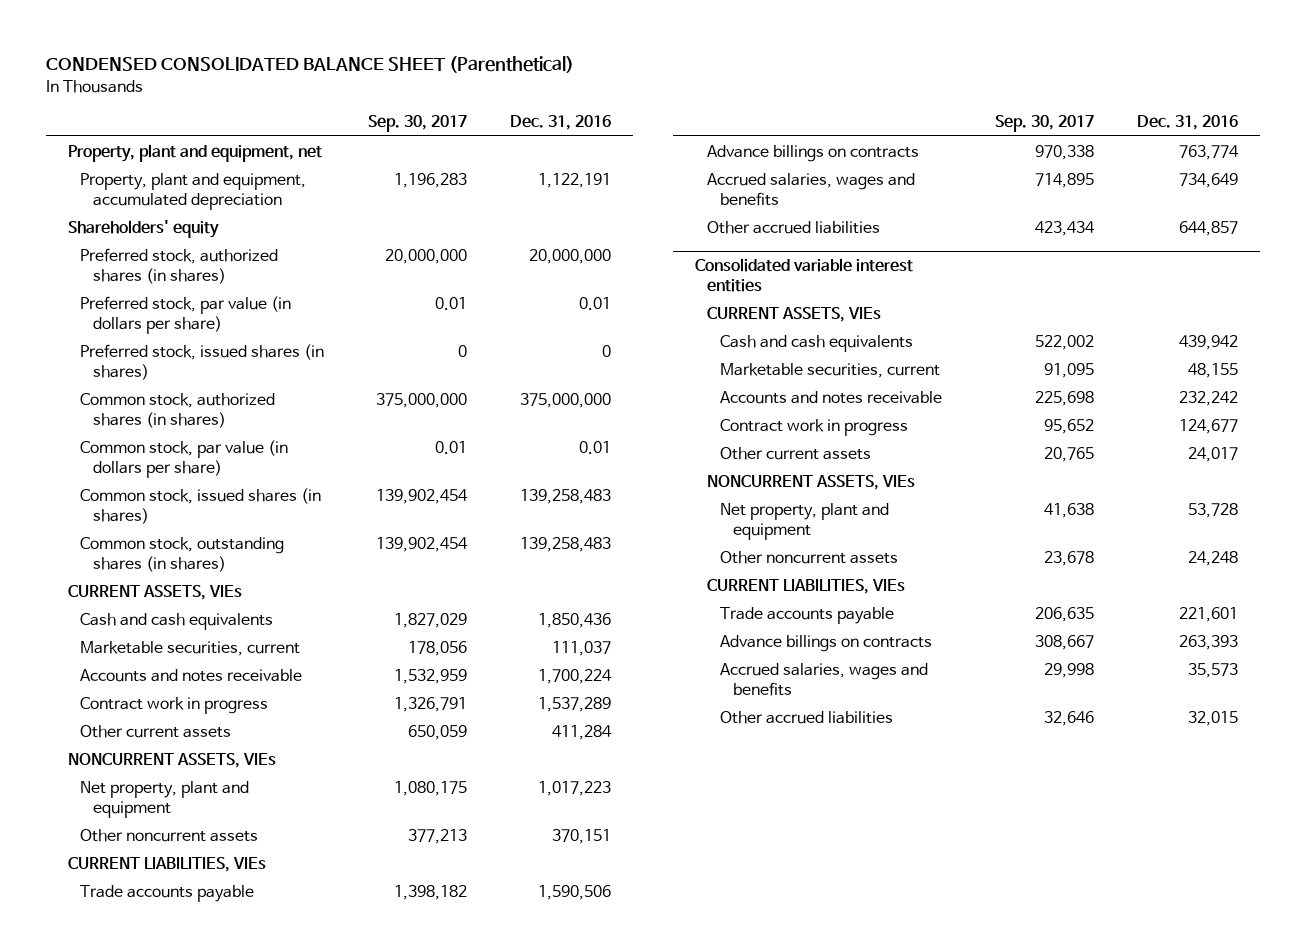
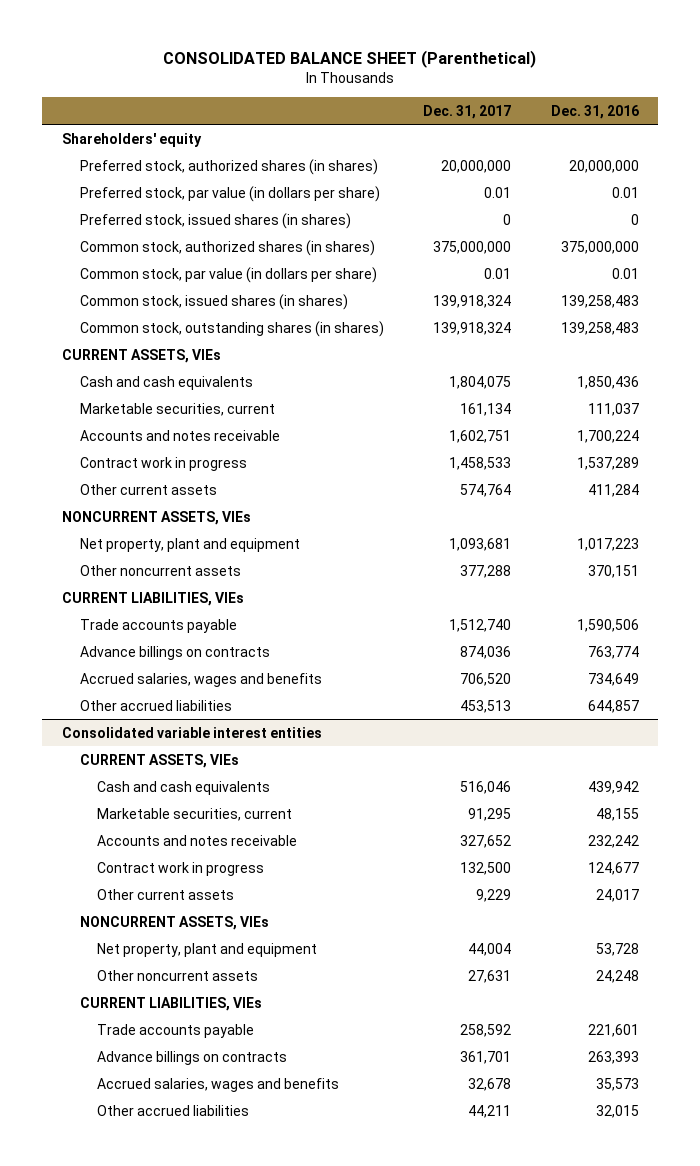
[45,56,574,74] CONDENSED CONSOLIDATED BALANCE SHEET (Parenthetical) -> [163,50,537,69] CONSOLIDATED BALANCE SHEET (Parenthetical)
[367,115,467,133] Sep. 30, 2017 -> none
none -> [423,104,512,119] Dec. 31, 2017
[67,143,322,162] Property, plant and equipment, net -> none
[80,172,307,210] Property, plant and equipment, accumulated depreciation -> none

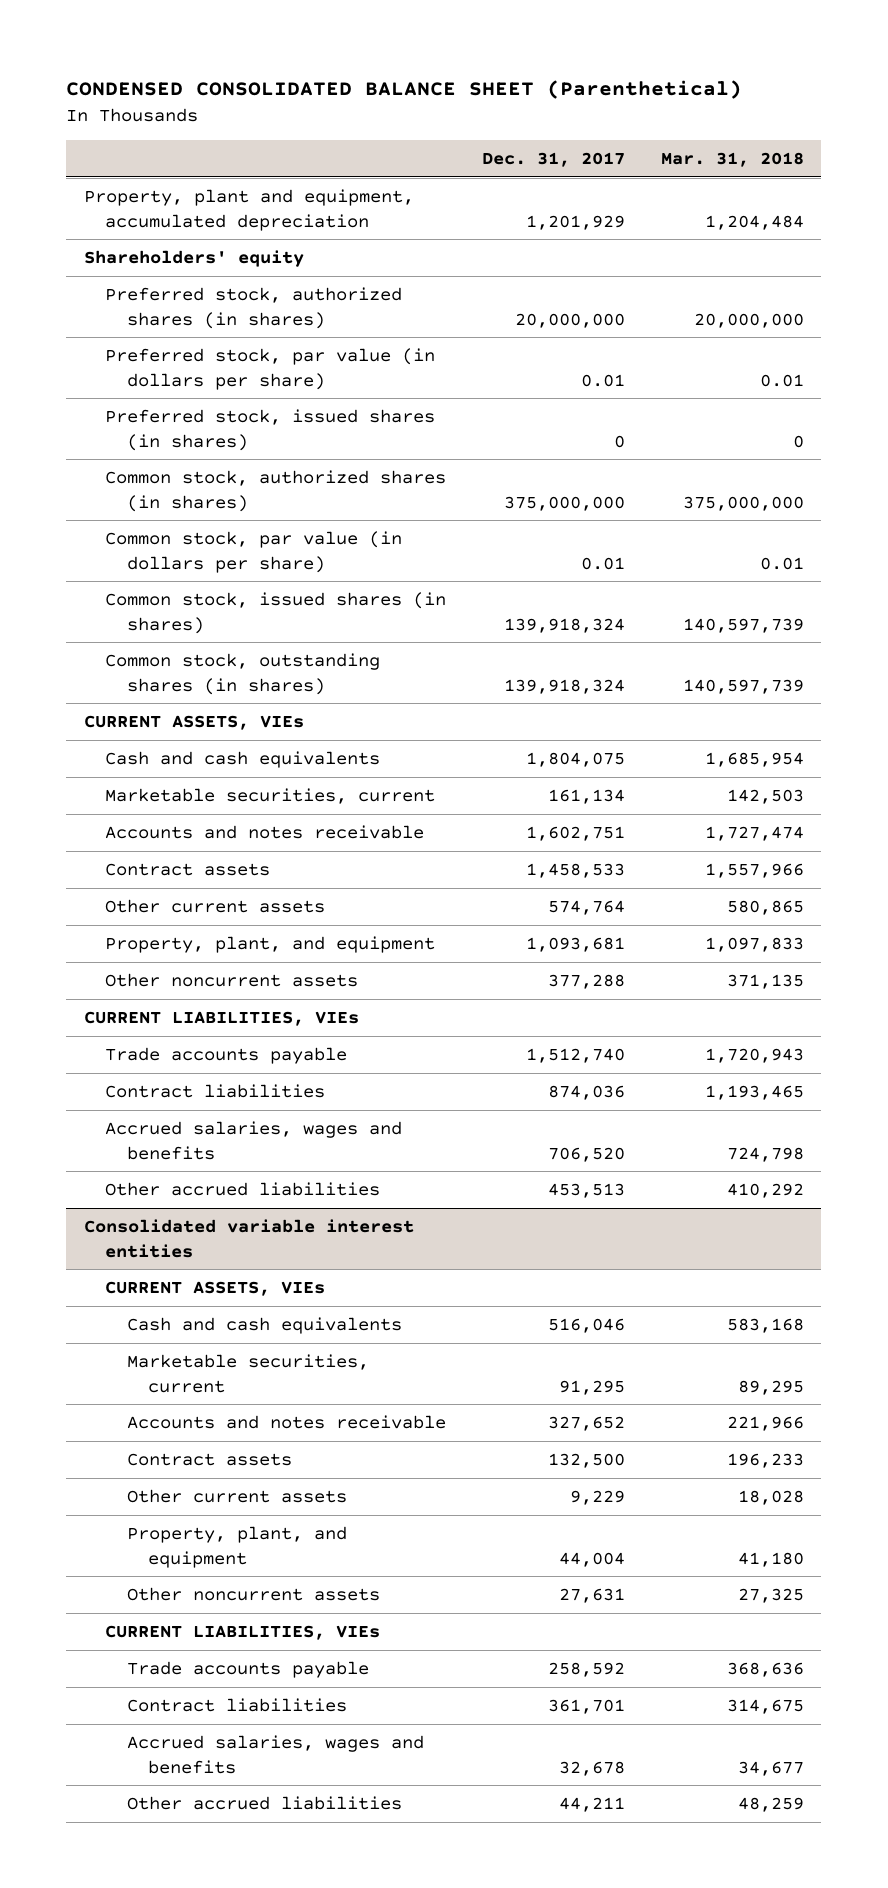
[163,50,537,69] CONSOLIDATED BALANCE SHEET (Parenthetical) -> [66,80,743,100] CONDENSED CONSOLIDATED BALANCE SHEET (Parenthetical)
[550,104,639,119] Dec. 31, 2016 -> none
none -> [660,151,804,167] Mar. 31, 2018
none -> [83,189,414,231] Property, plant and equipment, accumulated depreciation
[79,456,247,471] Contract work in progress -> [105,863,271,877] Contract assets
[61,510,251,525] NONCURRENT ASSETS, VIEs -> none
[79,537,300,552] Net property, plant and equipment -> [105,936,436,954] Property, plant, and equipment
[79,645,270,660] Advance billings on contracts -> [105,1084,326,1099] Contract liabilities
[97,861,265,876] Contract work in progress -> [126,1453,292,1467] Contract assets
[79,915,269,930] NONCURRENT ASSETS, VIEs -> none
[97,942,318,957] Net property, plant and equipment -> [126,1526,347,1568] Property, plant, and equipment
[97,1050,288,1065] Advance billings on contracts -> [126,1698,347,1713] Contract liabilities

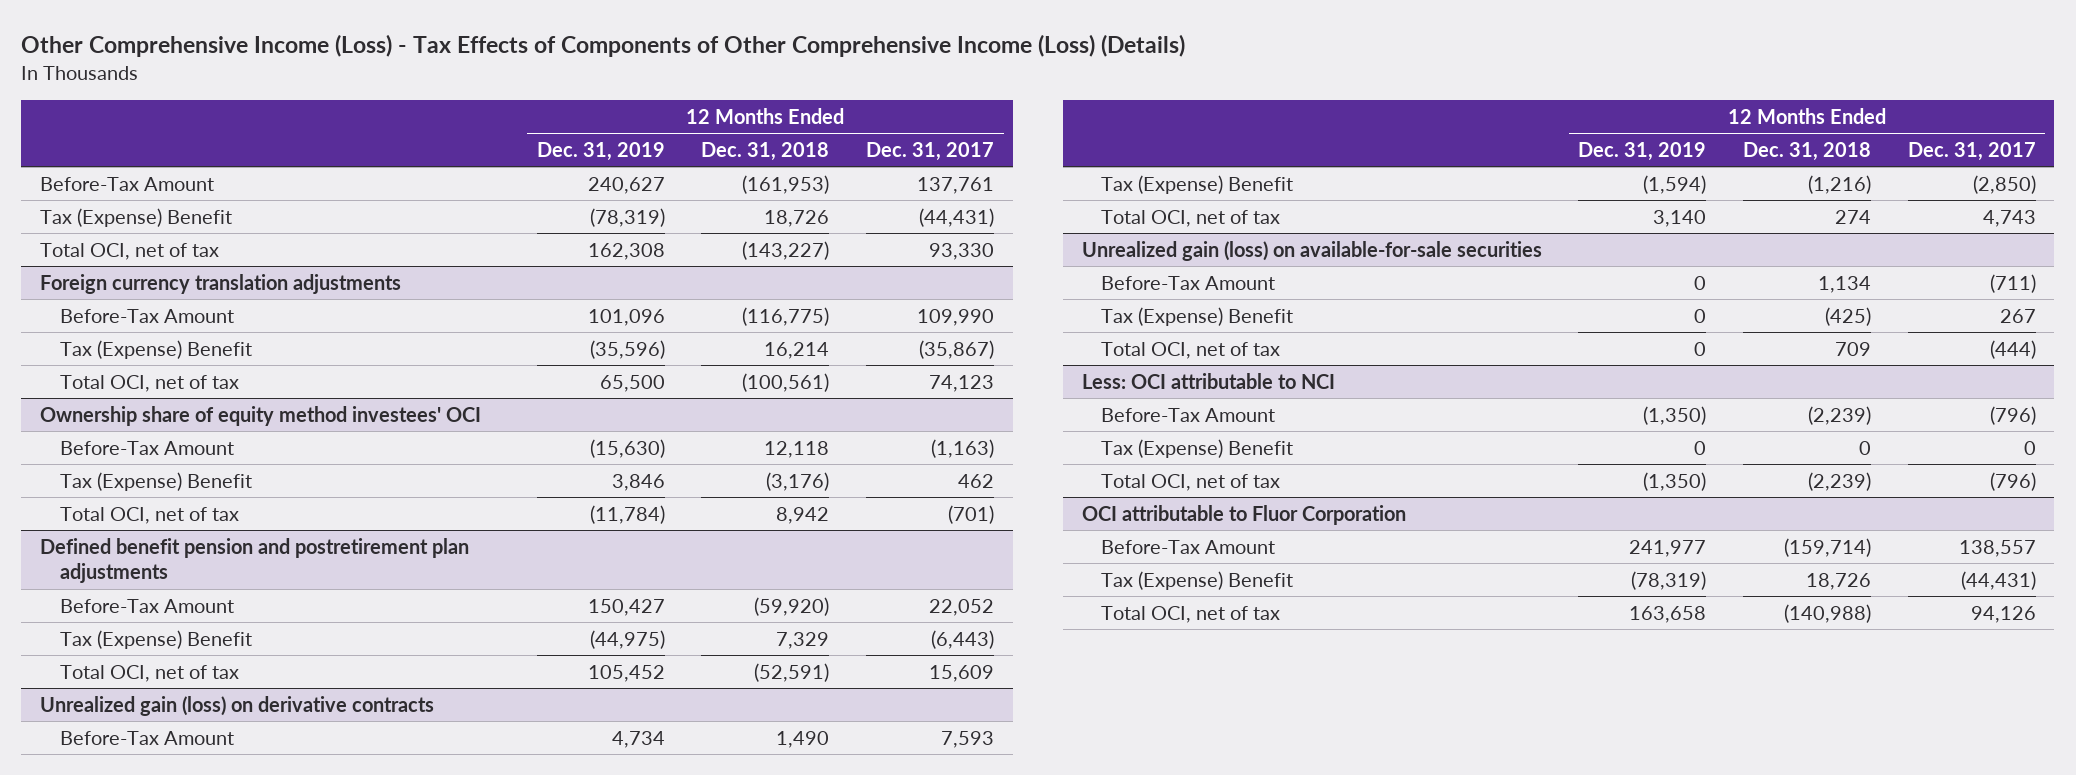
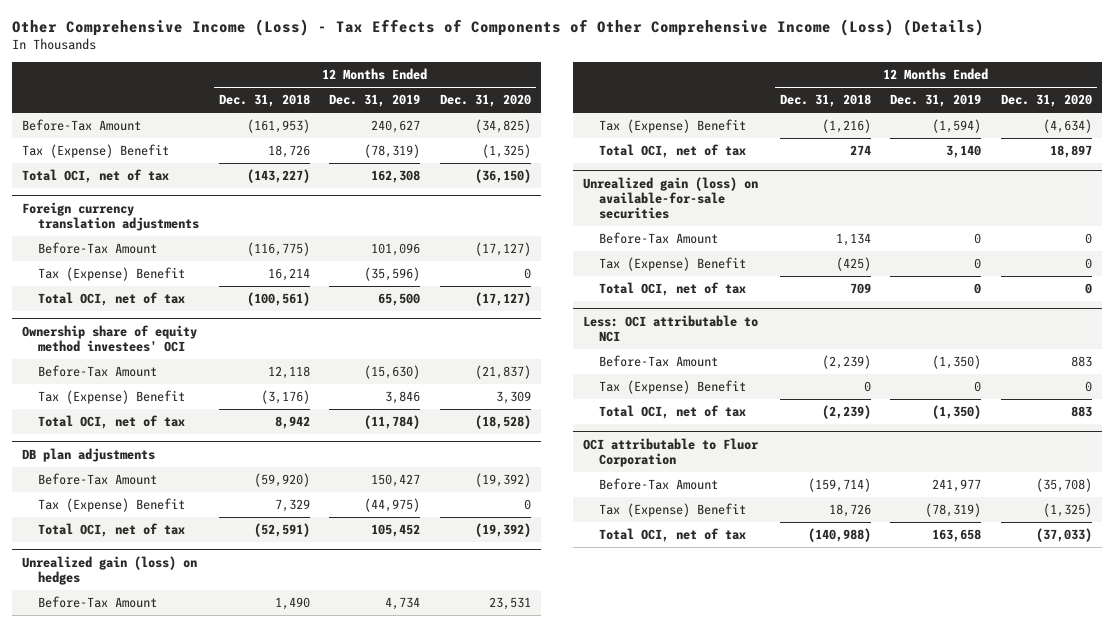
[866,142,995,162] Dec. 31, 2017 -> none
none -> [439,94,531,108] Dec. 31, 2020
[39,537,469,584] Defined benefit pension and postretirement plan adjustments -> [21,447,155,462] DB plan adjustments
[39,695,434,716] Unrealized gain (loss) on derivative contracts -> [21,555,197,585] Unrealized gain (loss) on hedges

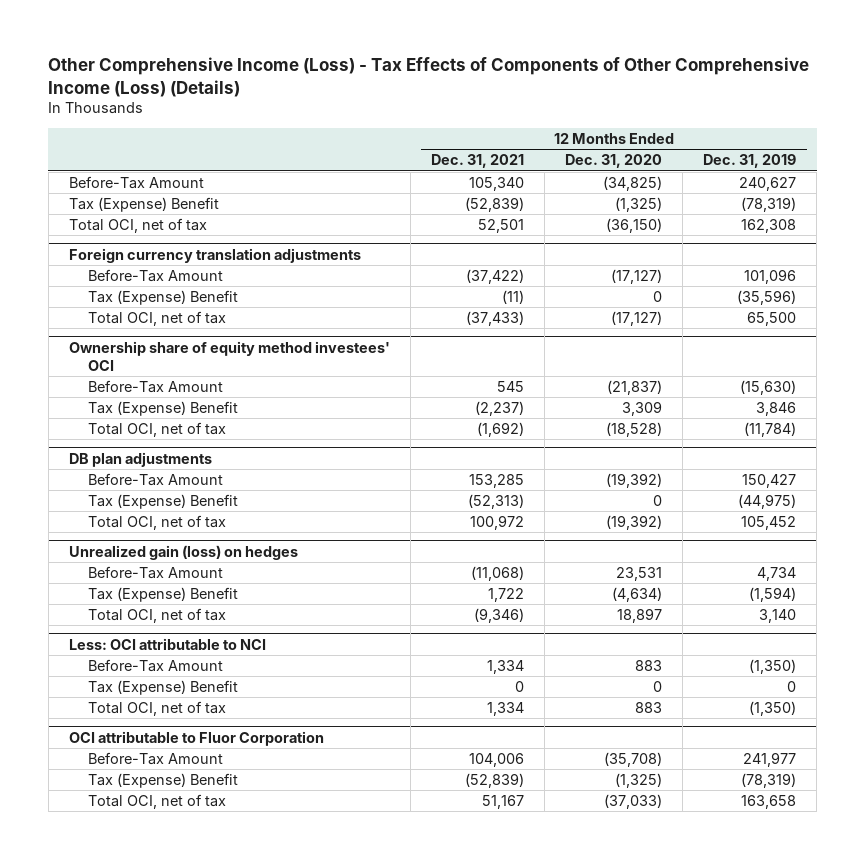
[218,94,310,108] Dec. 31, 2018 -> none
none -> [431,154,525,169] Dec. 31, 2021
[582,176,758,219] Unrealized gain (loss) on available-for-sale securities -> none
[599,231,719,244] Before-Tax Amount -> none
[599,256,747,271] Tax (Expense) Benefit -> none
[599,281,747,296] Total OCI, net of tax -> none

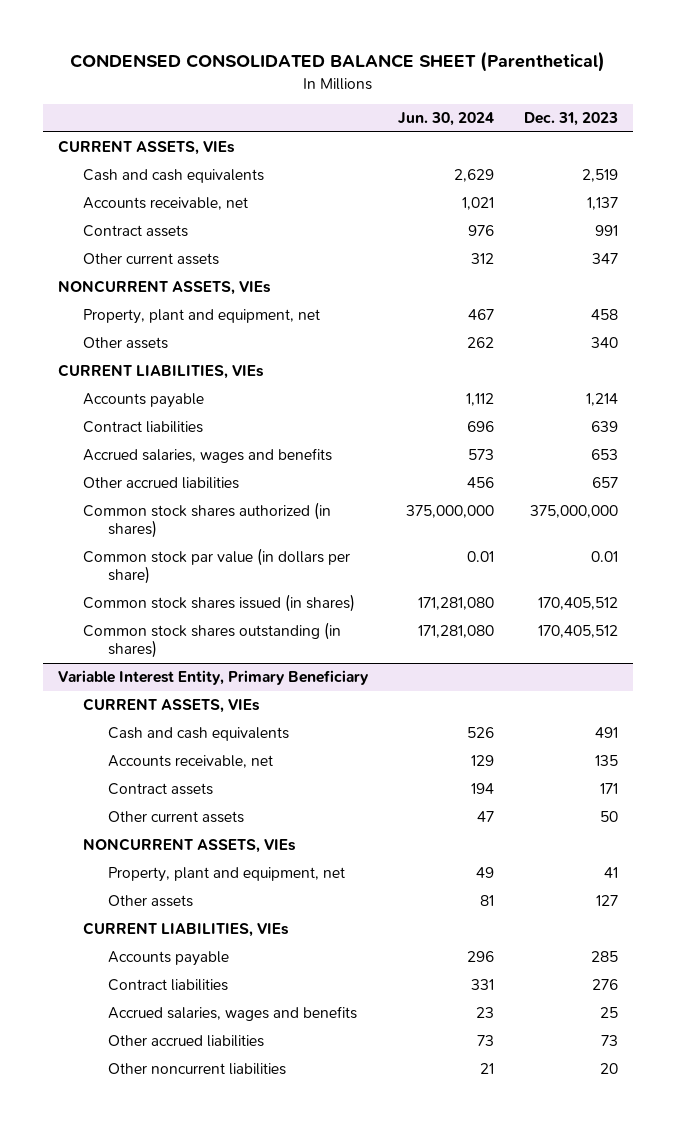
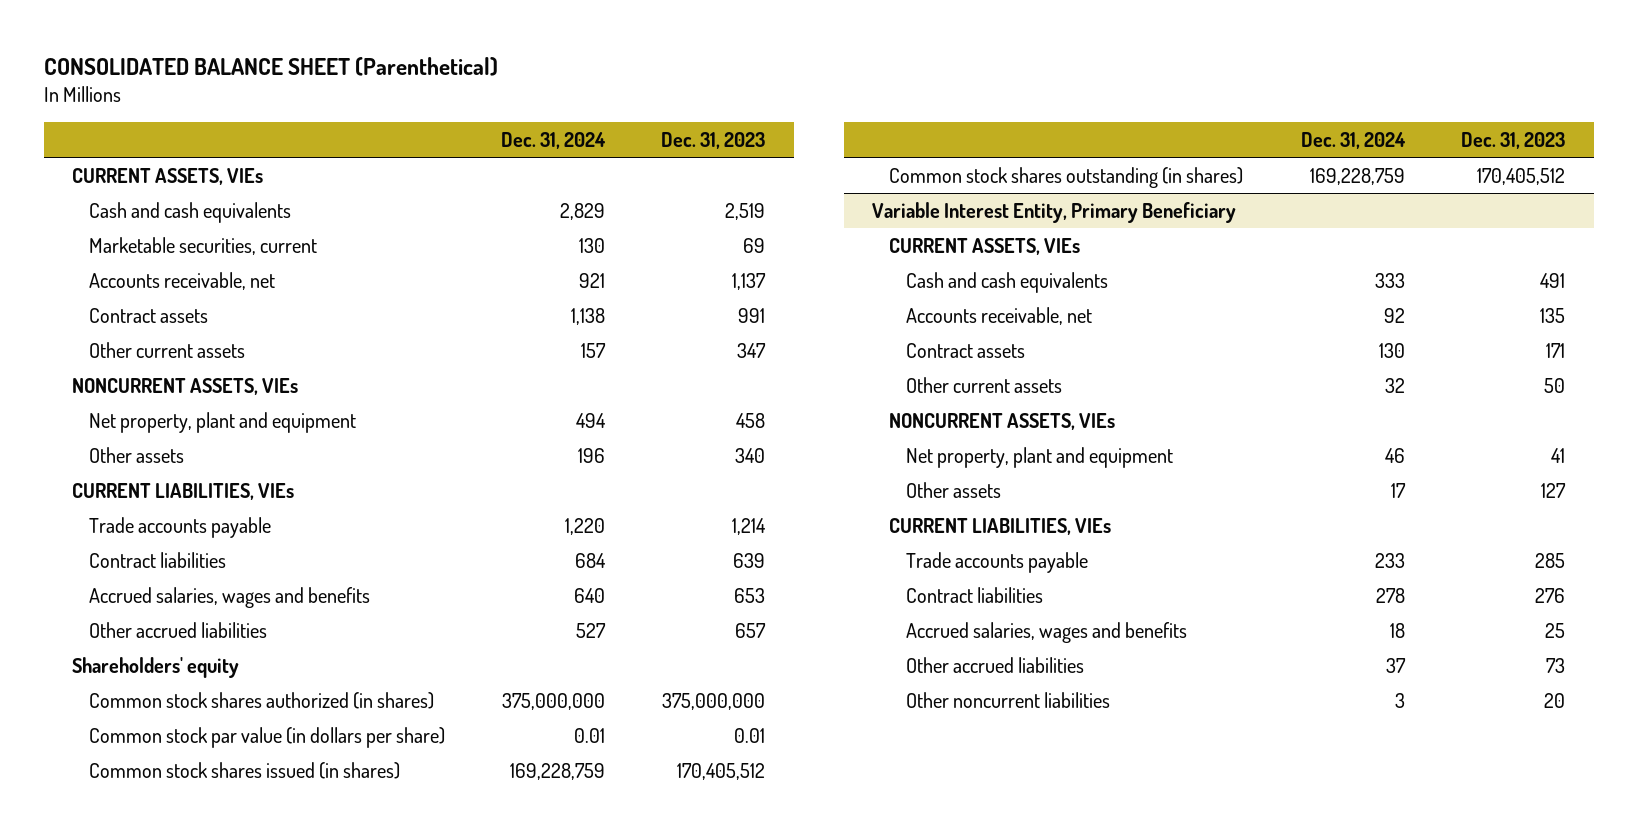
[70,51,606,73] CONDENSED CONSOLIDATED BALANCE SHEET (Parenthetical) -> [43,56,498,76] CONSOLIDATED BALANCE SHEET (Parenthetical)
[398,112,495,127] Jun. 30, 2024 -> none
none -> [501,131,607,149] Dec. 31, 2024
none -> [88,236,317,255] Marketable securities, current
[82,309,320,325] Property, plant and equipment, net -> [88,411,356,433] Net property, plant and equipment
[82,393,204,409] Accounts payable -> [88,516,271,538] Trade accounts payable
none -> [71,656,239,678] Shareholders' equity
[107,867,345,883] Property, plant and equipment, net -> [905,446,1173,468] Net property, plant and equipment
[107,951,229,967] Accounts payable -> [905,551,1088,573] Trade accounts payable

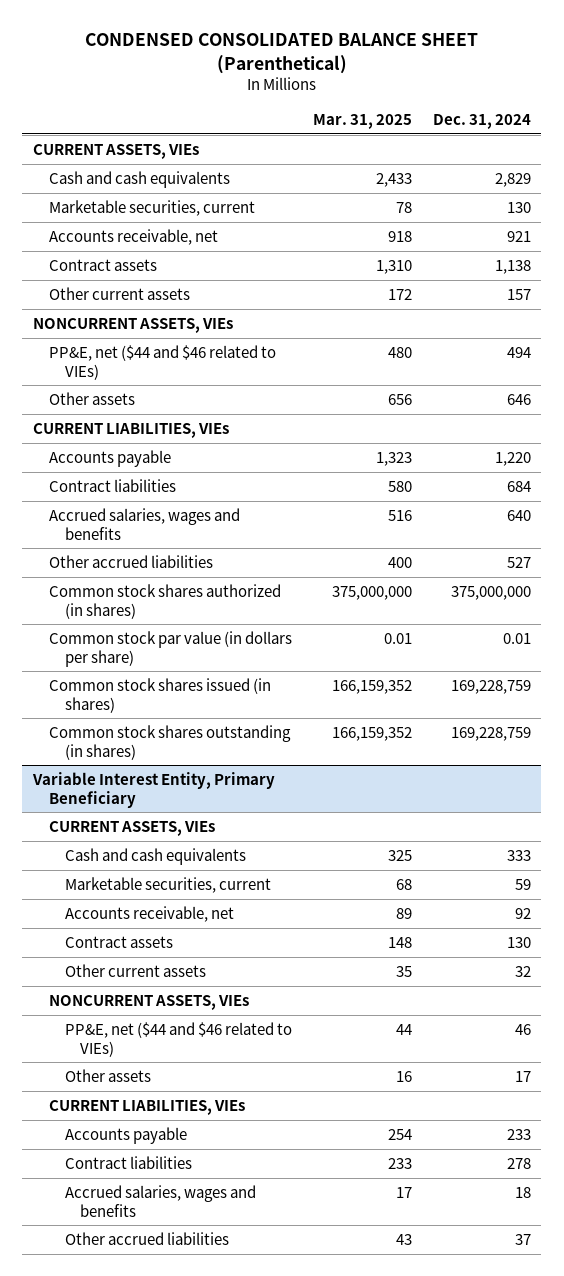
[43,56,498,76] CONSOLIDATED BALANCE SHEET (Parenthetical) -> [84,33,478,74] CONDENSED CONSOLIDATED BALANCE SHEET (Parenthetical)
[661,131,766,149] Dec. 31, 2023 -> none
none -> [312,113,412,129] Mar. 31, 2025
[88,411,356,433] Net property, plant and equipment -> [48,344,276,380] PP&E, net ($44 and $46 related to VIEs)
[578,447,606,463] 196 -> [506,393,531,405] 646
[88,516,271,538] Trade accounts payable -> [48,449,171,467] Accounts payable
[71,656,239,678] Shareholders' equity -> none
none -> [64,876,271,893] Marketable securities, current
[905,446,1173,468] Net property, plant and equipment -> [64,1021,292,1057] PP&E, net ($44 and $46 related to VIEs)
[905,551,1088,573] Trade accounts payable -> [64,1126,187,1144] Accounts payable
[905,691,1110,708] Other noncurrent liabilities -> none

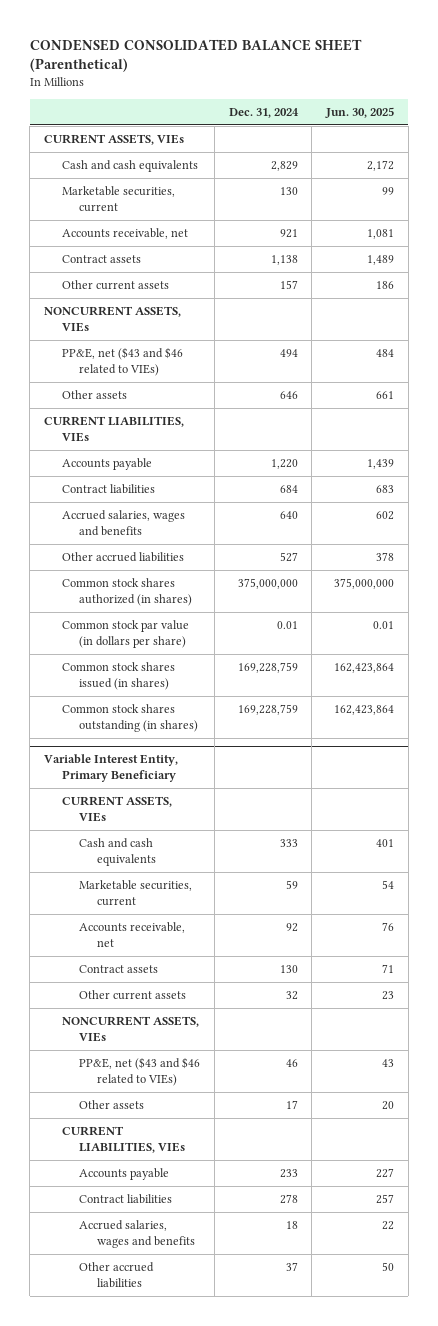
[312,113,412,129] Mar. 31, 2025 -> none
none -> [325,107,395,119] Jun. 30, 2025
[48,344,276,380] PP&E, net ($44 and $46 related to VIEs) -> [61,346,183,377] PP&E, net ($43 and $46 related to VIEs)
[64,1021,292,1057] PP&E, net ($44 and $46 related to VIEs) -> [79,1056,201,1087] PP&E, net ($43 and $46 related to VIEs)

